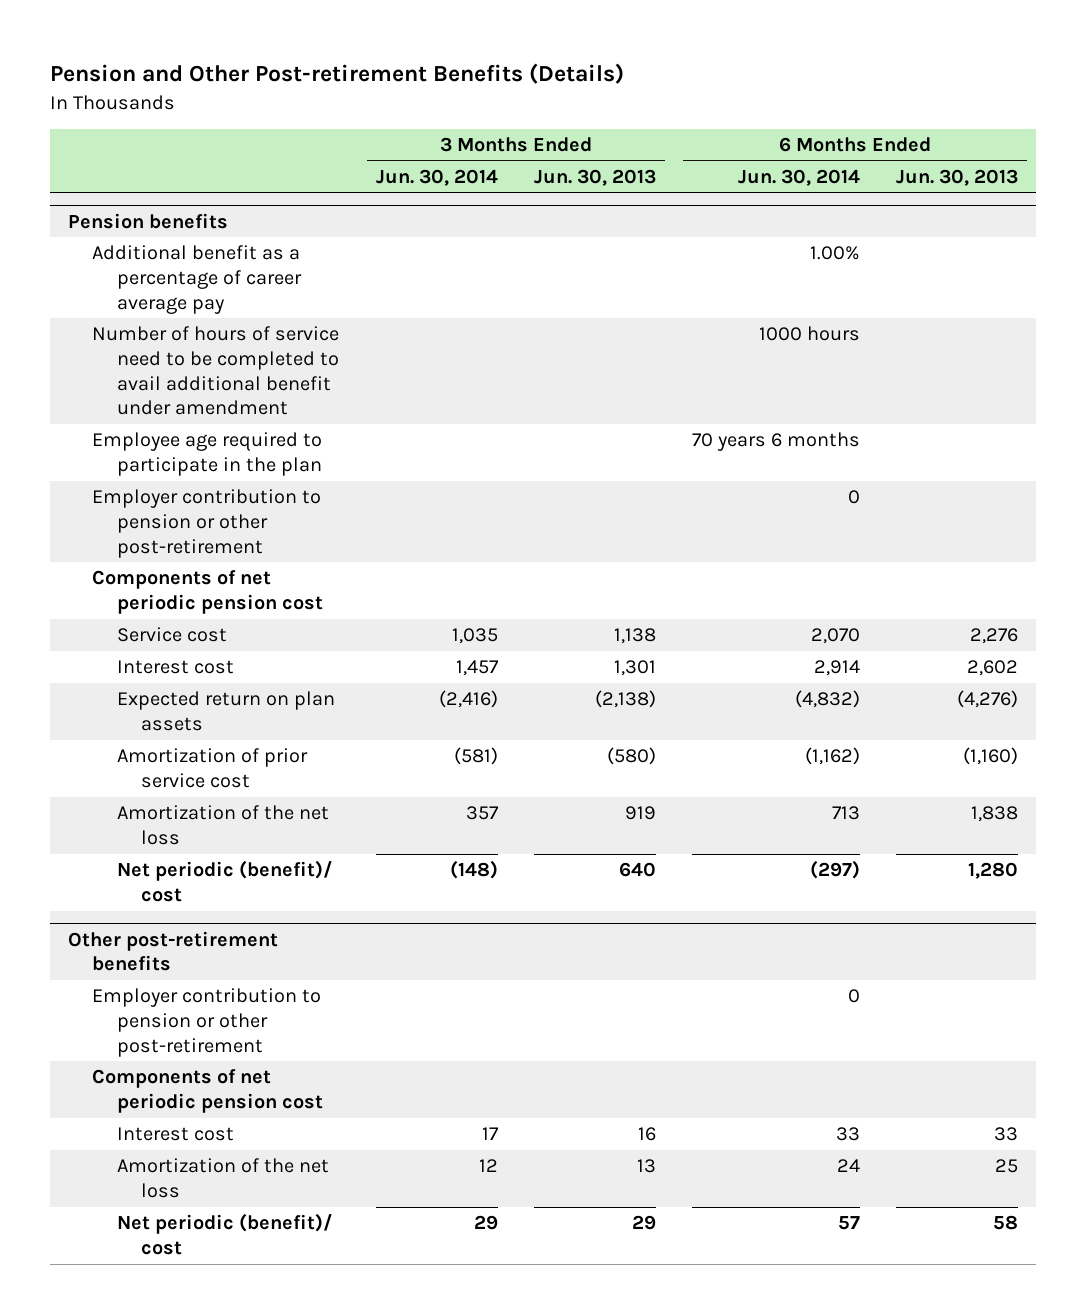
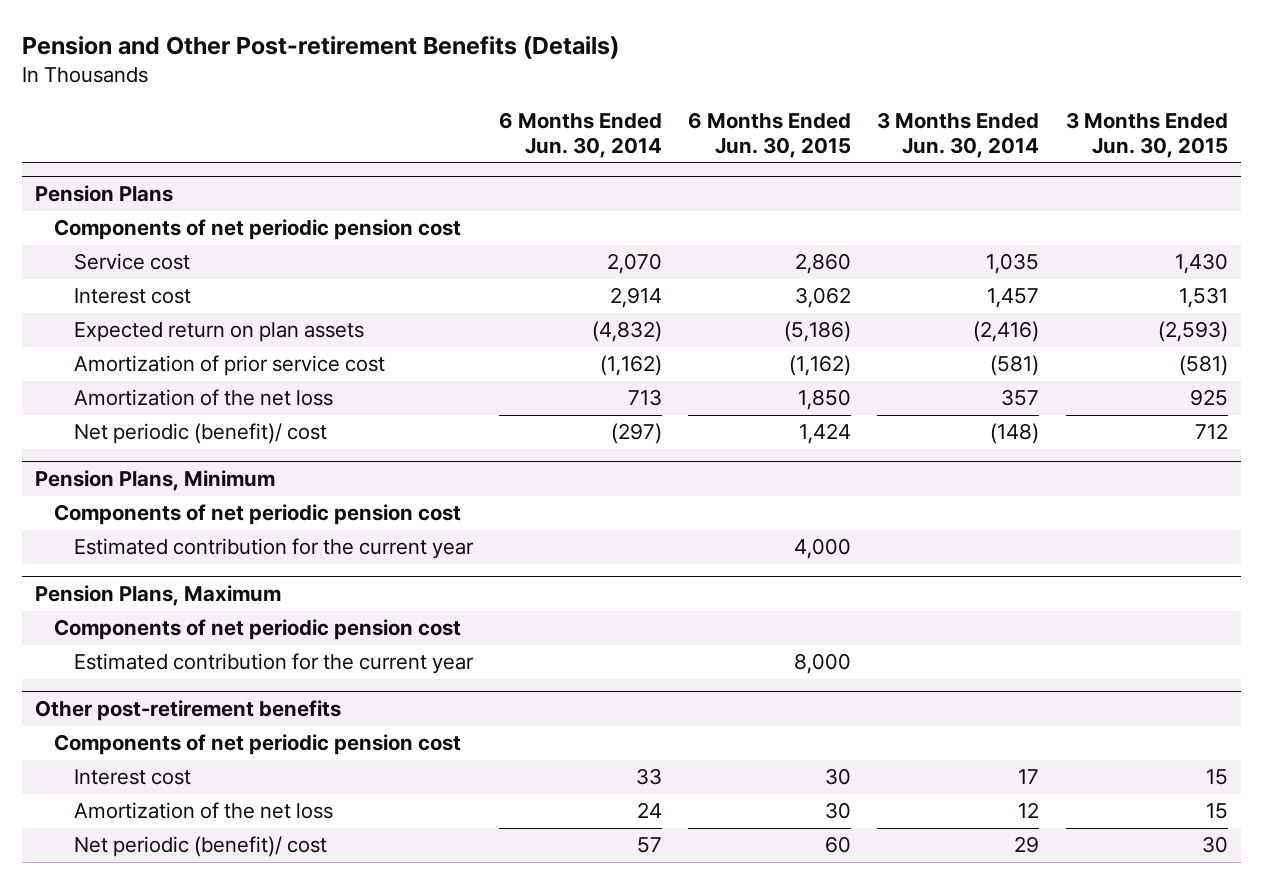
[533,168,656,186] Jun. 30, 2013 -> none
[895,168,1018,186] Jun. 30, 2013 -> none
none -> [688,111,852,159] 6 Months Ended Jun. 30, 2015
none -> [1065,111,1228,159] 3 Months Ended Jun. 30, 2015
[68,212,229,229] Pension benefits -> none
[92,245,302,314] Additional benefit as a percentage of career average pay -> none
[92,326,340,416] Number of hours of service need to be completed to avail additional benefit under amendment -> none
[92,432,323,476] Employee age required to participate in the plan -> none
[92,489,322,558] Employer contribution to pension or other post-retirement -> none
none -> [35,185,174,203] Pension Plans
none -> [35,470,276,492] Pension Plans, Minimum
none -> [54,504,462,526] Components of net periodic pension cost
none -> [73,538,474,560] Estimated contribution for the current year
none -> [35,585,282,607] Pension Plans, Maximum
none -> [54,619,462,641] Components of net periodic pension cost
none -> [73,653,474,675] Estimated contribution for the current year
[92,988,322,1057] Employer contribution to pension or other post-retirement -> none

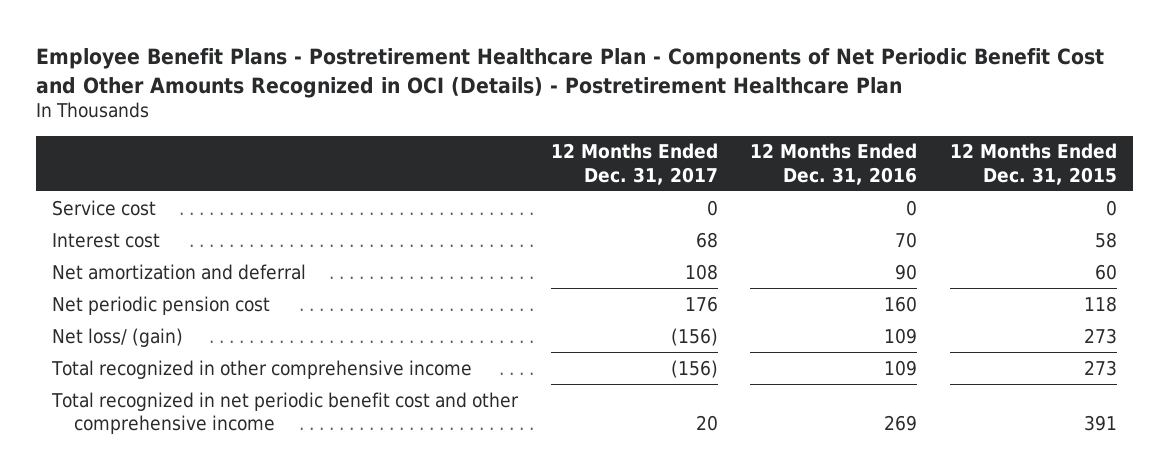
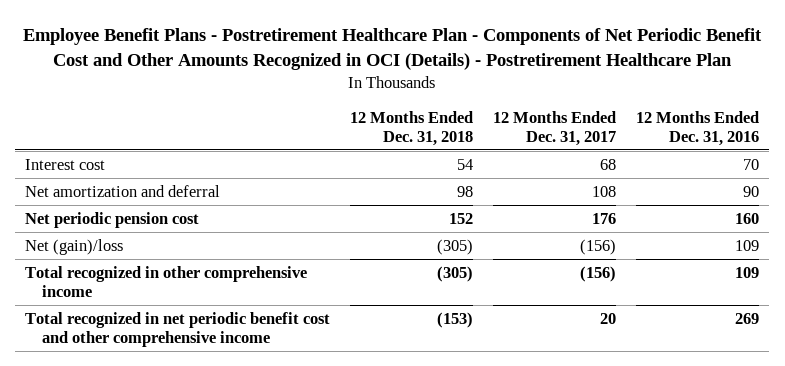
[949,143,1117,185] 12 Months Ended Dec. 31, 2015 -> none
none -> [350,110,474,146] 12 Months Ended Dec. 31, 2018
[52,199,157,216] Service cost -> none
[52,327,184,347] Net loss/ (gain) -> [25,238,124,255] Net (gain)/loss

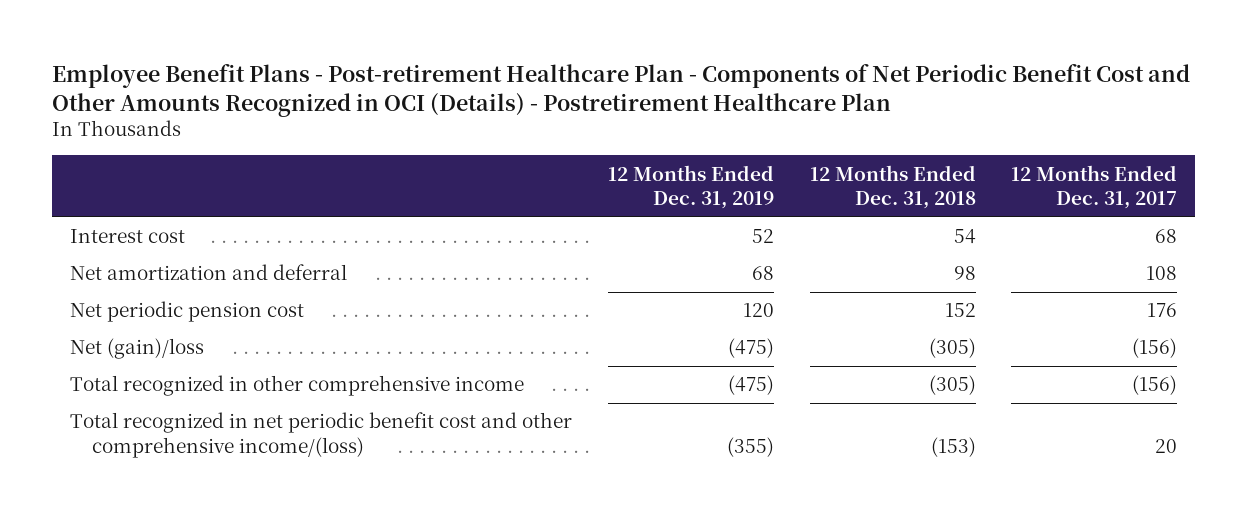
[23,27,763,70] Employee Benefit Plans - Postretirement Healthcare Plan - Components of Net Periodic Benefit Cost and Other Amounts Recognized in OCI (Details) - Postretirement Healthcare Plan -> [52,63,1191,117] Employee Benefit Plans - Post-retirement Healthcare Plan - Components of Net Periodic Benefit Cost and Other Amounts Recognized in OCI (Details) - Postretirement Healthcare Plan
[636,110,760,146] 12 Months Ended Dec. 31, 2016 -> none
none -> [607,164,774,209] 12 Months Ended Dec. 31, 2019
[25,311,331,347] Total recognized in net periodic benefit cost and other comprehensive income -> [70,412,573,458] Total recognized in net periodic benefit cost and other comprehensive income/(loss)

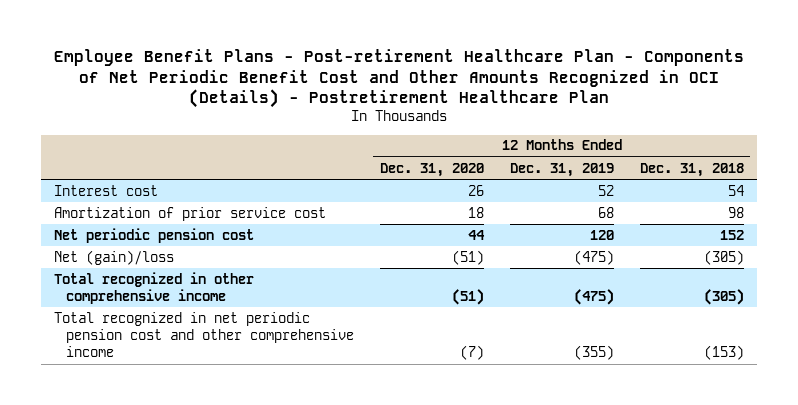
[1011,164,1178,209] 12 Months Ended Dec. 31, 2017 -> none
none -> [379,162,484,177] Dec. 31, 2020
[70,264,348,281] Net amortization and deferral -> [54,206,327,221] Amortization of prior service cost
[70,412,573,458] Total recognized in net periodic benefit cost and other comprehensive income/(loss) -> [54,311,354,358] Total recognized in net periodic pension cost and other comprehensive income

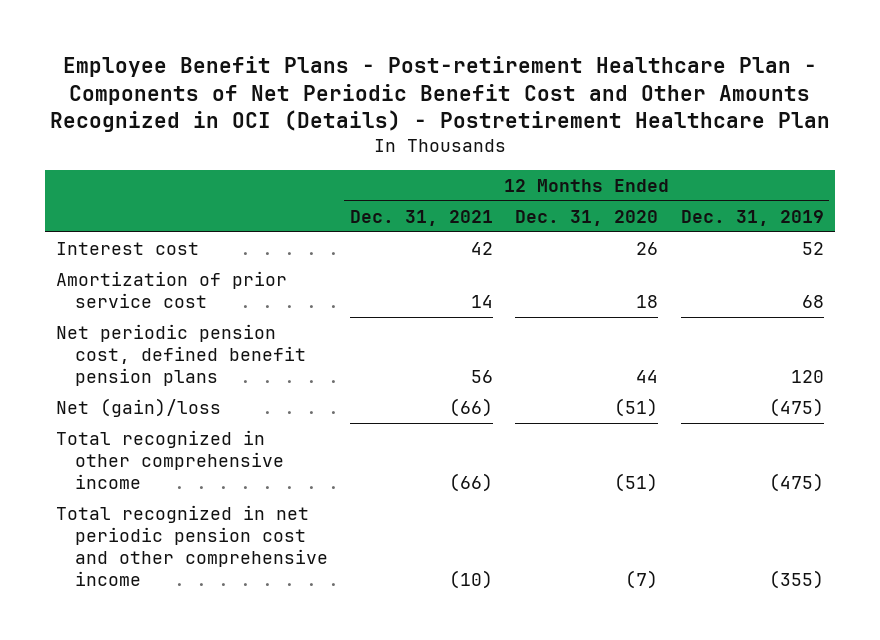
[639,162,744,177] Dec. 31, 2018 -> none
none -> [350,209,494,226] Dec. 31, 2021
[54,227,255,243] Net periodic pension cost -> [56,323,306,387] Net periodic pension cost, defined benefit pension plans

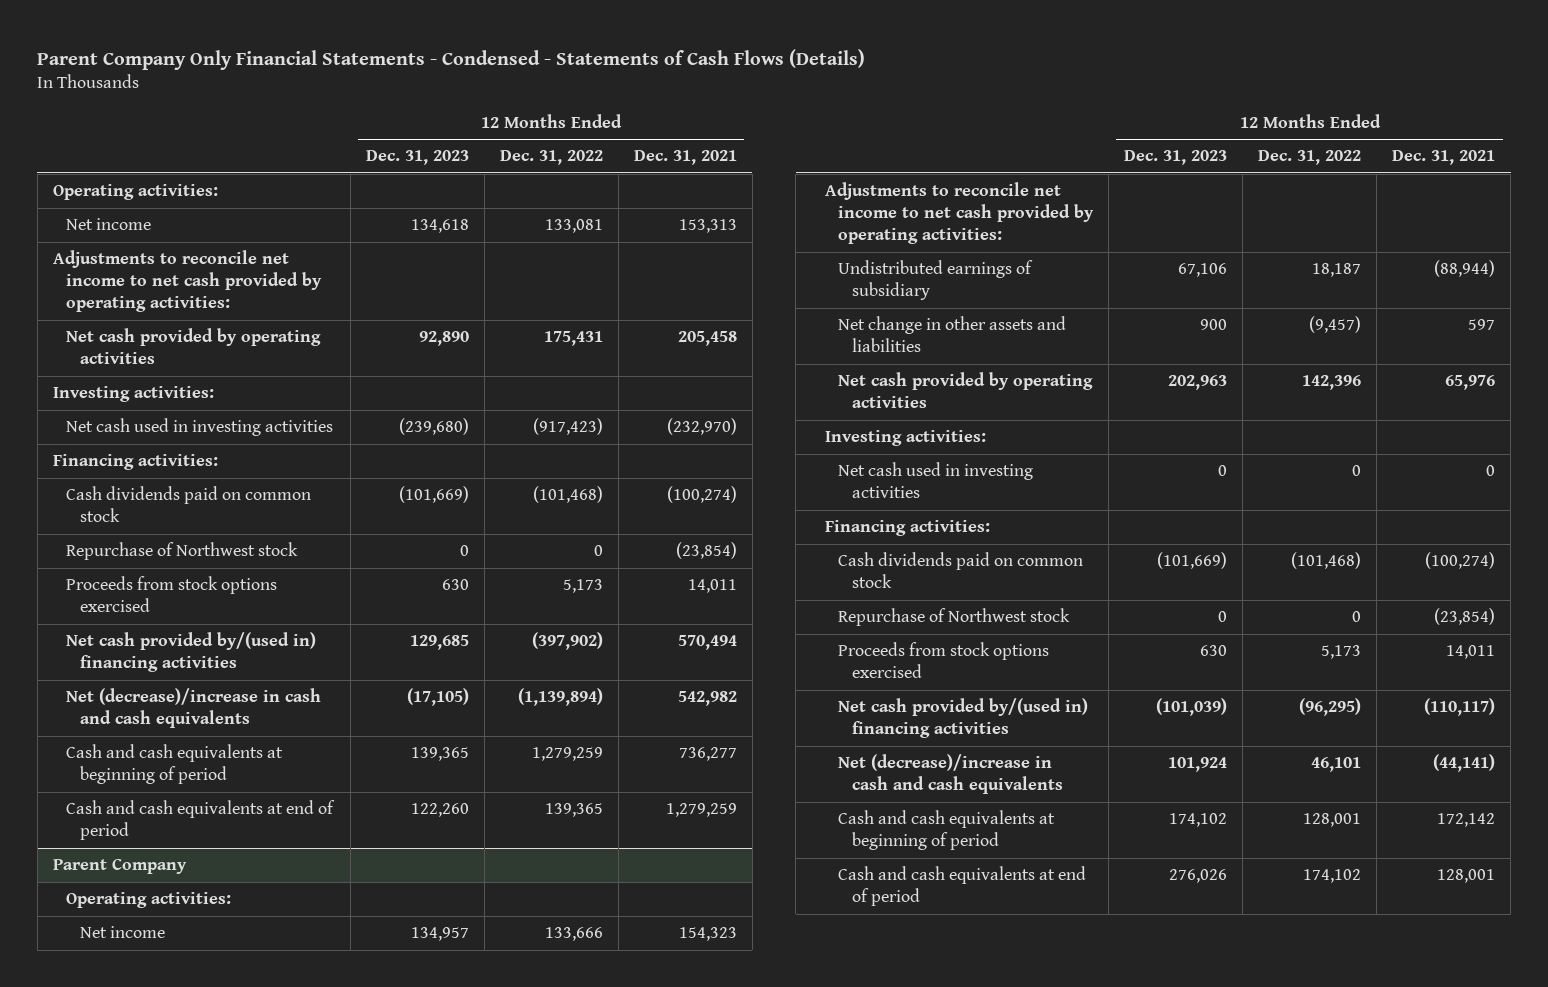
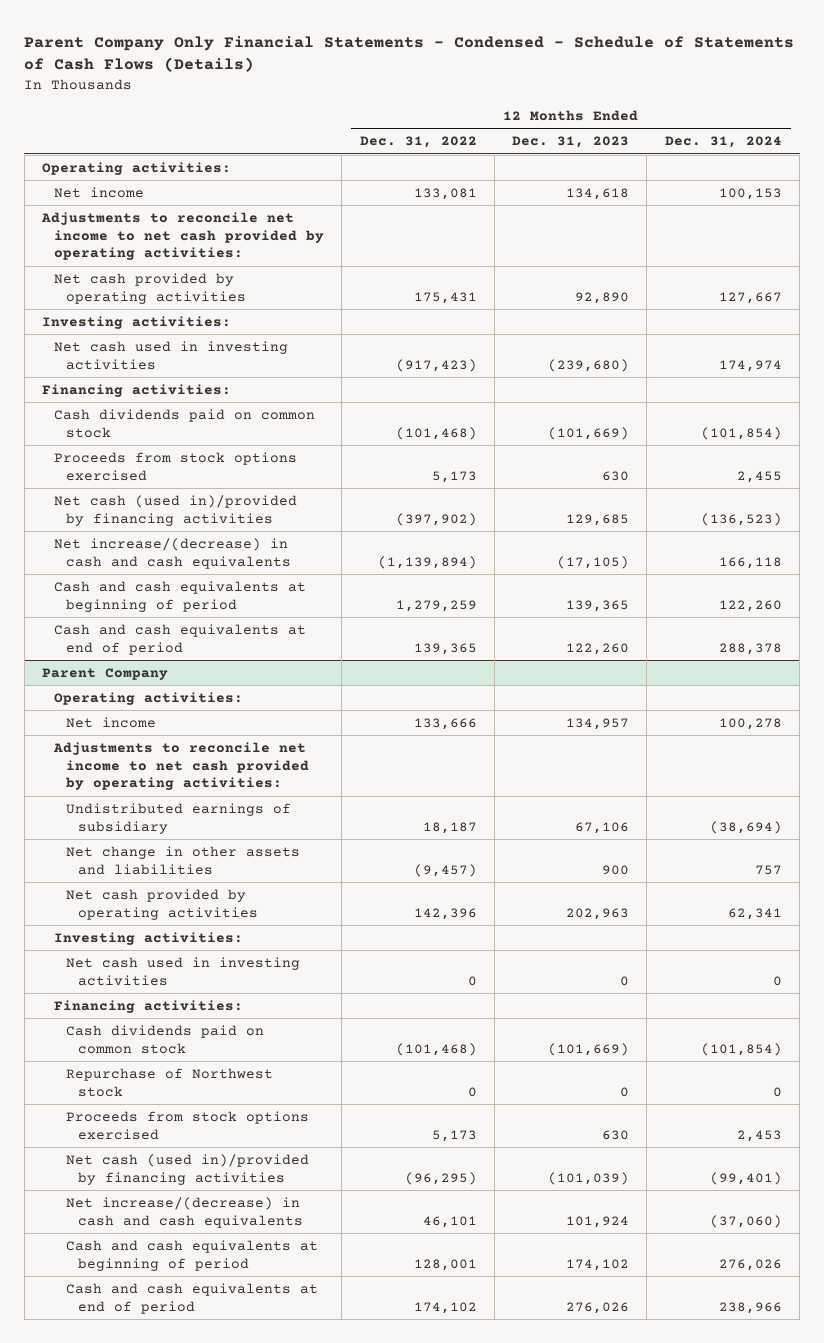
[37,48,866,70] Parent Company Only Financial Statements - Condensed - Statements of Cash Flows (Details) -> [24,35,795,73] Parent Company Only Financial Statements - Condensed - Schedule of Statements of Cash Flows (Details)
[633,150,737,166] Dec. 31, 2021 -> none
none -> [664,136,782,149] Dec. 31, 2024
[66,542,299,561] Repurchase of Northwest stock -> none
[66,632,317,673] Net cash provided by/(used in) financing activities -> [53,494,297,526] Net cash (used in)/provided by financing activities
[66,688,322,729] Net (decrease)/increase in cash and cash equivalents -> [53,537,291,569] Net increase/(decrease) in cash and cash equivalents
[838,698,1089,739] Net cash provided by/(used in) financing activities -> [65,1153,309,1185] Net cash (used in)/provided by financing activities
[838,754,1063,795] Net (decrease)/increase in cash and cash equivalents -> [65,1196,303,1228] Net increase/(decrease) in cash and cash equivalents

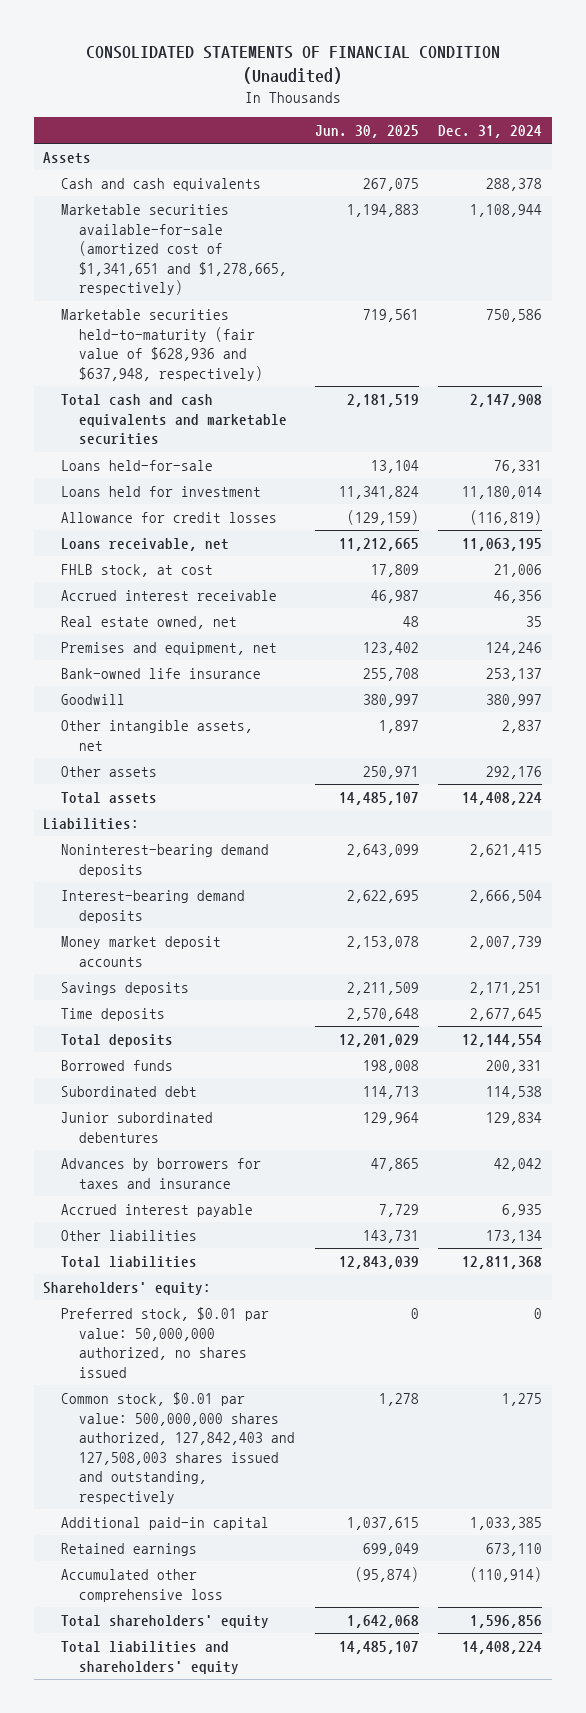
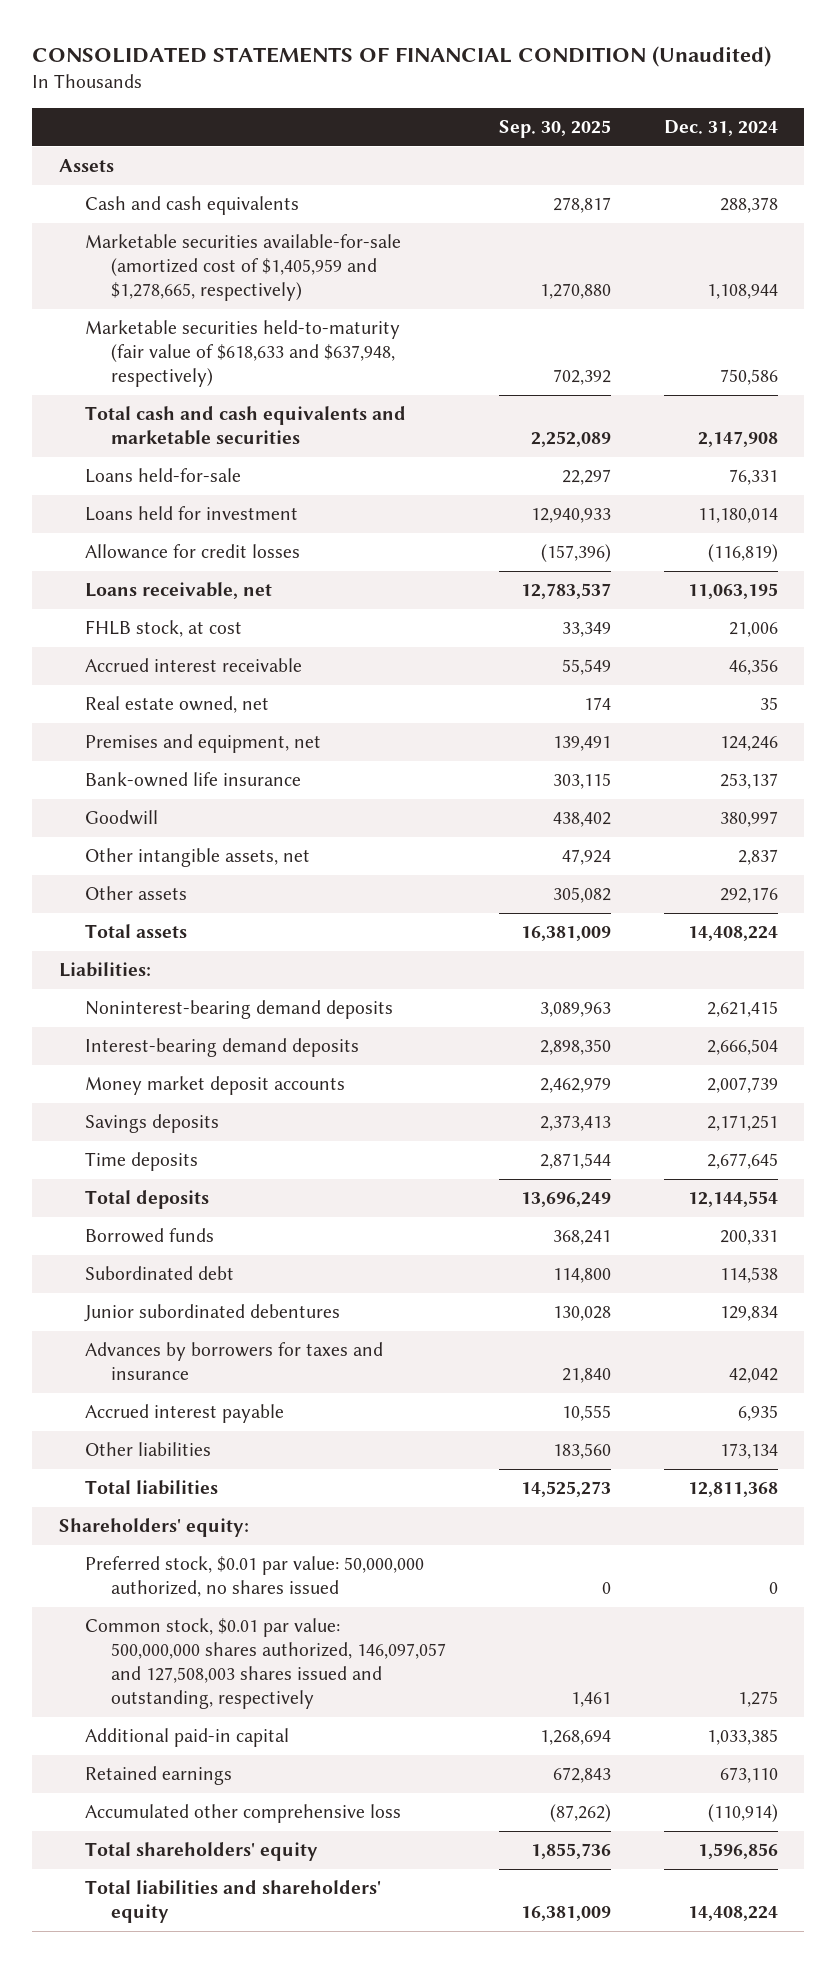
[314,124,419,138] Jun. 30, 2025 -> none
none -> [498,119,611,138] Sep. 30, 2025
[61,204,287,296] Marketable securities available-for-sale (amortized cost of $1,341,651 and $1,278,665, respectively) -> [84,234,401,302] Marketable securities available-for-sale (amortized cost of $1,405,959 and $1,278,665, respectively)
[61,309,263,381] Marketable securities held-to-maturity (fair value of $628,936 and $637,948, respectively) -> [84,320,400,388] Marketable securities held-to-maturity (fair value of $618,633 and $637,948, respectively)
[61,1392,295,1504] Common stock, $0.01 par value: 500,000,000 shares authorized, 127,842,403 and 127,508,003 shares issued and outstanding, respectively -> [84,1618,447,1710] Common stock, $0.01 par value: 500,000,000 shares authorized, 146,097,057 and 127,508,003 shares issued and outstanding, respectively

